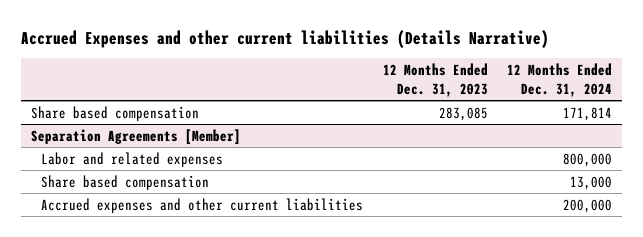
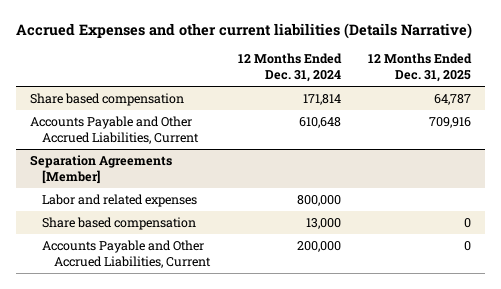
[382,62,488,97] 12 Months Ended Dec. 31, 2023 -> none
none -> [368,53,473,83] 12 Months Ended Dec. 31, 2025
none -> [29,115,199,144] Accounts Payable and Other Accrued Liabilities, Current
[41,197,364,213] Accrued expenses and other current liabilities -> [41,239,212,268] Accounts Payable and Other Accrued Liabilities, Current

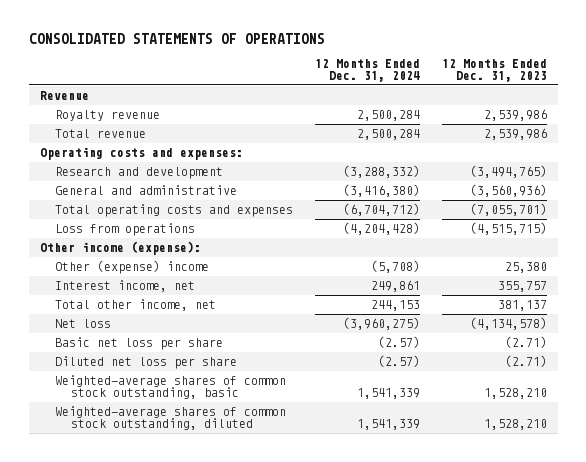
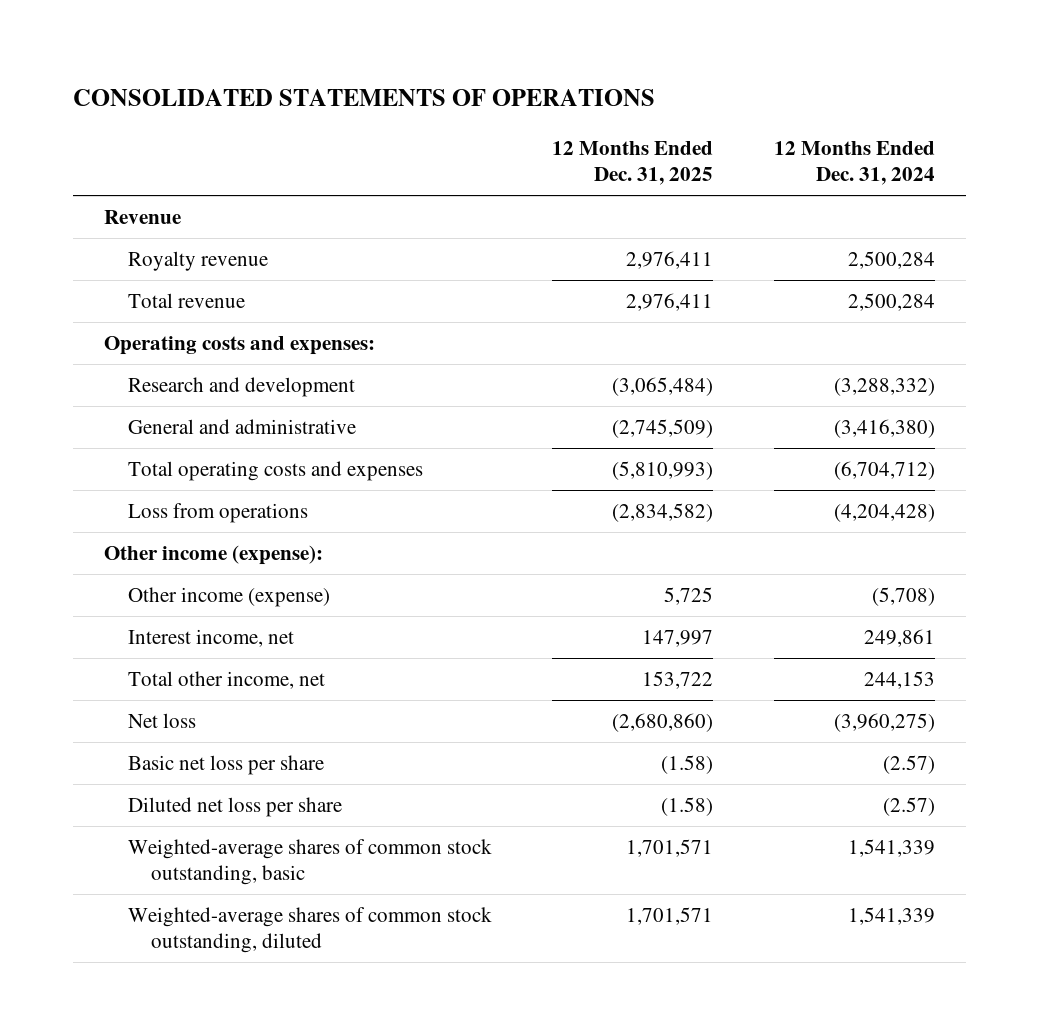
[441,58,547,83] 12 Months Ended Dec. 31, 2023 -> none
none -> [552,141,714,186] 12 Months Ended Dec. 31, 2025
[55,259,210,274] Other (expense) income -> [127,586,330,607] Other income (expense)

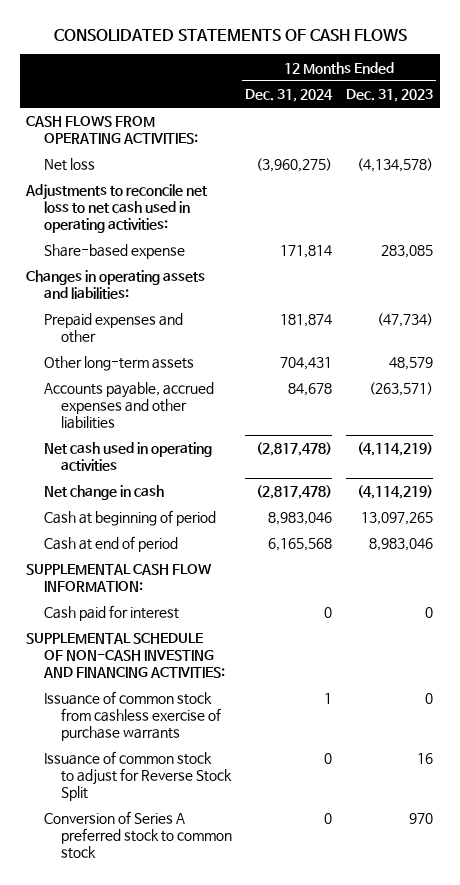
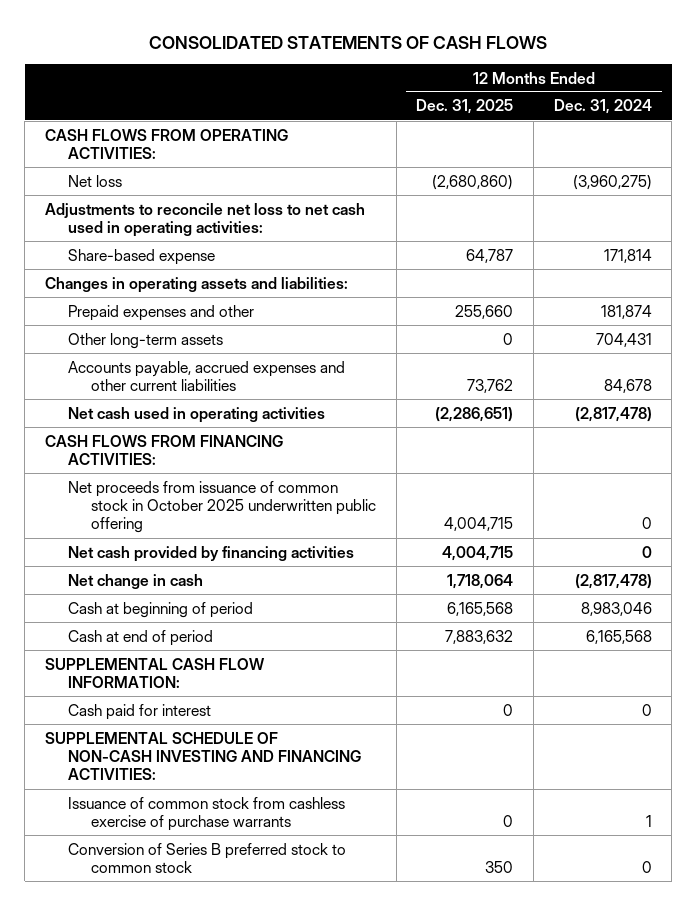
[346,88,434,102] Dec. 31, 2023 -> none
none -> [416,99,514,115] Dec. 31, 2025
[43,382,214,429] Accounts payable, accrued expenses and other liabilities -> [68,360,346,391] Accounts payable, accrued expenses and other current liabilities
none -> [45,434,284,465] CASH FLOWS FROM FINANCING ACTIVITIES:
none -> [68,480,377,534] Net proceeds from issuance of common stock in October 2025 underwritten public offering
none -> [68,545,355,562] Net cash provided by financing activities
[43,751,232,801] Issuance of common stock to adjust for Reverse Stock Split -> none
[43,811,232,859] Conversion of Series A preferred stock to common stock -> [68,842,347,873] Conversion of Series B preferred stock to common stock

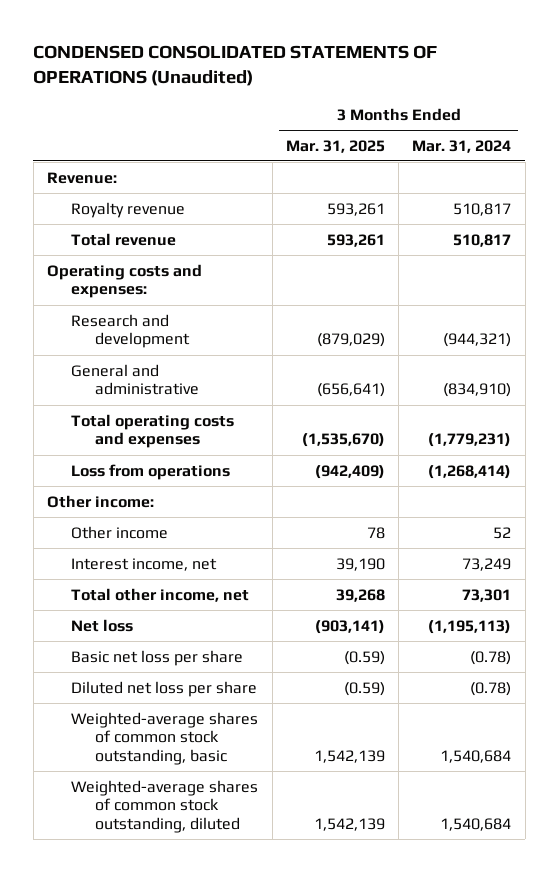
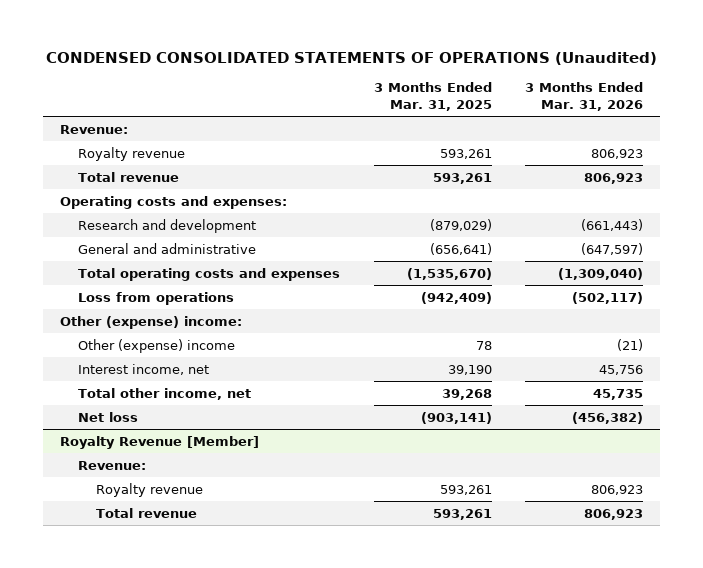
[412,139,512,153] Mar. 31, 2024 -> none
none -> [525,82,644,111] 3 Months Ended Mar. 31, 2026
[47,494,155,508] Other income: -> [59,315,242,329] Other (expense) income:
[71,525,169,539] Other income -> [77,338,235,353] Other (expense) income
[71,649,244,666] Basic net loss per share -> none
[71,680,258,697] Diluted net loss per share -> none
[71,711,259,766] Weighted-average shares of common stock outstanding, basic -> none
[71,779,259,834] Weighted-average shares of common stock outstanding, diluted -> none
none -> [59,435,259,449] Royalty Revenue [Member]
none -> [77,460,146,470] Revenue:
none -> [96,482,204,497] Royalty revenue
none -> [96,507,198,518] Total revenue

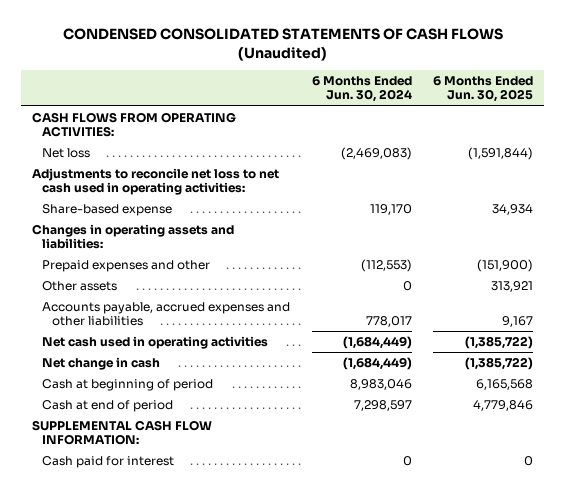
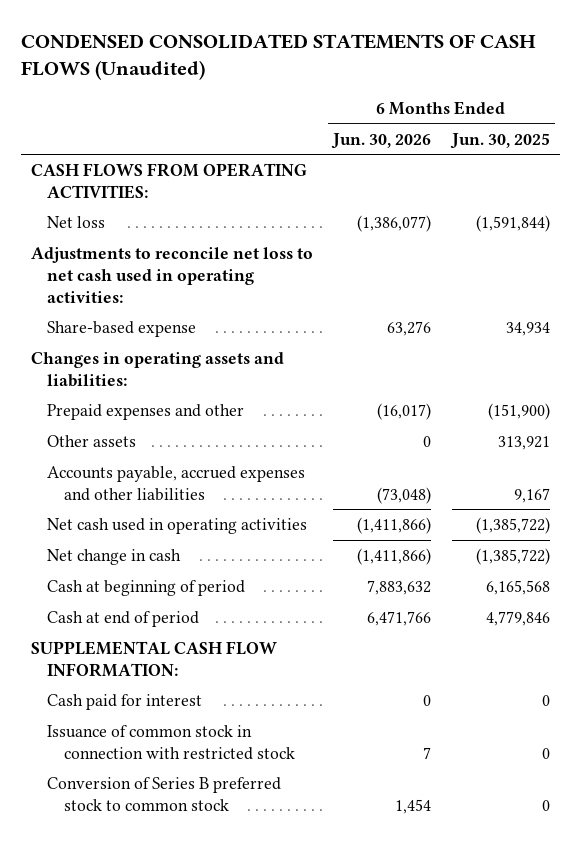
[311,76,412,103] 6 Months Ended Jun. 30, 2024 -> none
none -> [331,132,432,149] Jun. 30, 2026
none -> [47,725,295,760] Issuance of common stock in connection with restricted stock
none -> [47,777,282,811] Conversion of Series B preferred stock to common stock

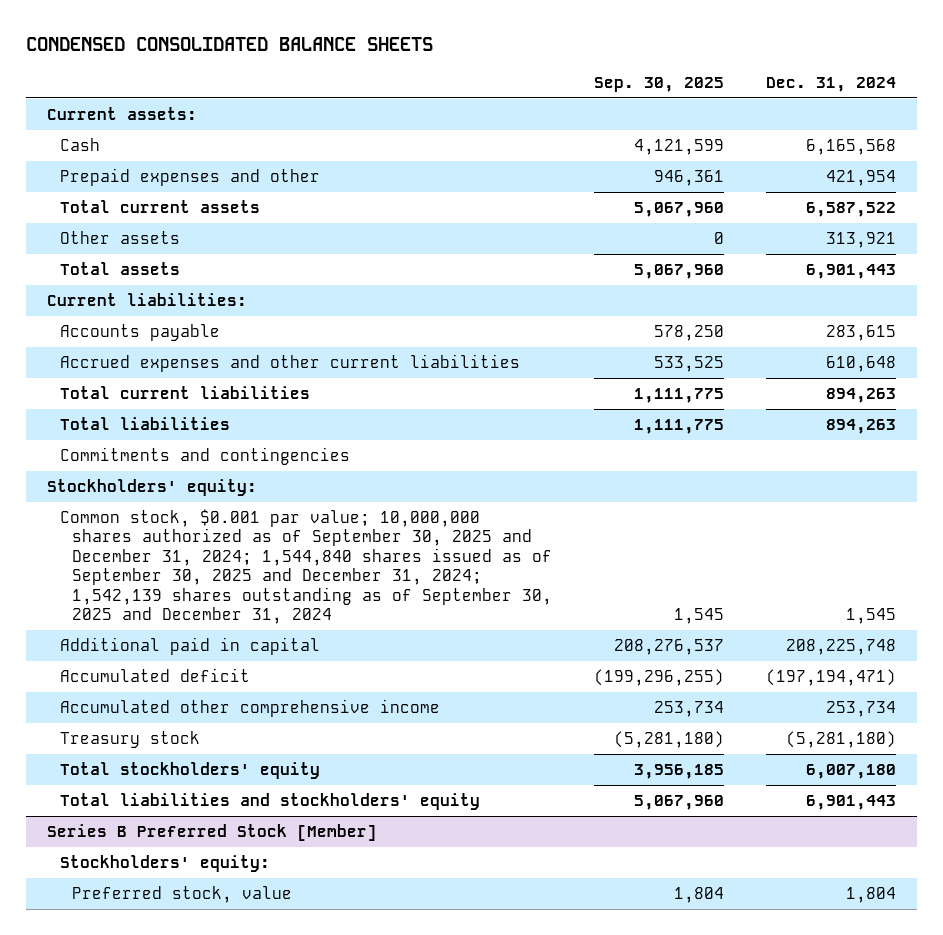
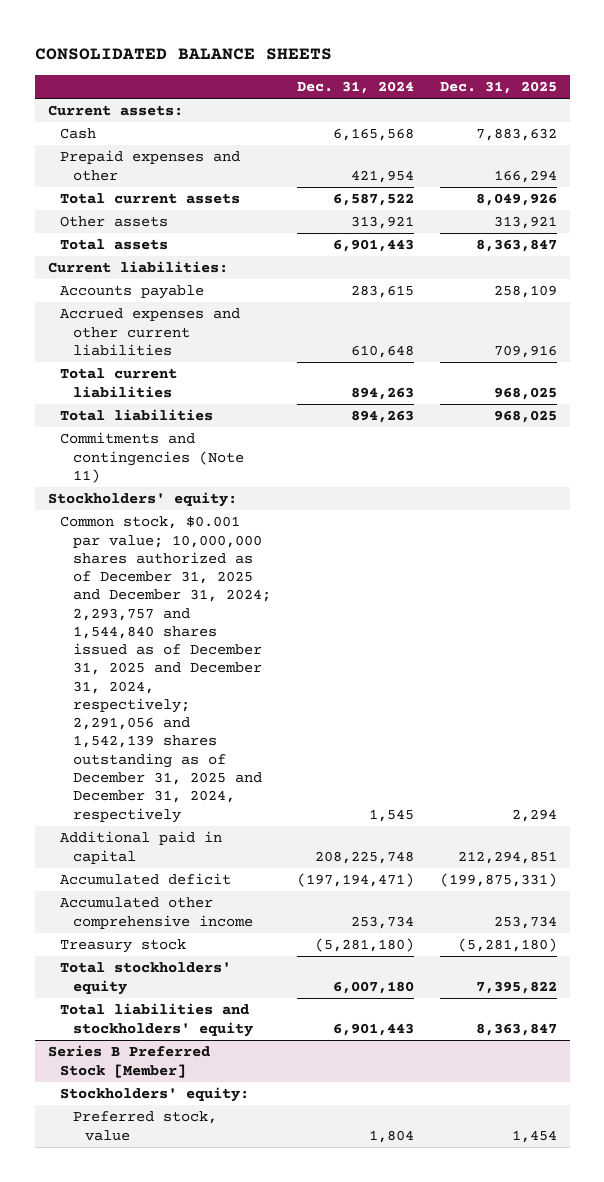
[25,36,433,51] CONDENSED CONSOLIDATED BALANCE SHEETS -> [34,48,332,61] CONSOLIDATED BALANCE SHEETS
[594,77,725,93] Sep. 30, 2025 -> none
none -> [439,81,557,95] Dec. 31, 2025
[59,447,350,466] Commitments and contingencies -> [60,432,244,483] Commitments and contingencies (Note 11)
[59,509,553,625] Common stock, $0.001 par value; 10,000,000 shares authorized as of September 30, 2025 and December 31, 2024; 1,544,840 shares issued as of September 30, 2025 and December 31, 2024; 1,542,139 shares outstanding as of September 30, 2025 and December 31, 2024 -> [60,516,271,823] Common stock, $0.001 par value; 10,000,000 shares authorized as of December 31, 2025 and December 31, 2024; 2,293,757 and 1,544,840 shares issued as of December 31, 2025 and December 31, 2024, respectively; 2,291,056 and 1,542,139 shares outstanding as of December 31, 2025 and December 31, 2024, respectively

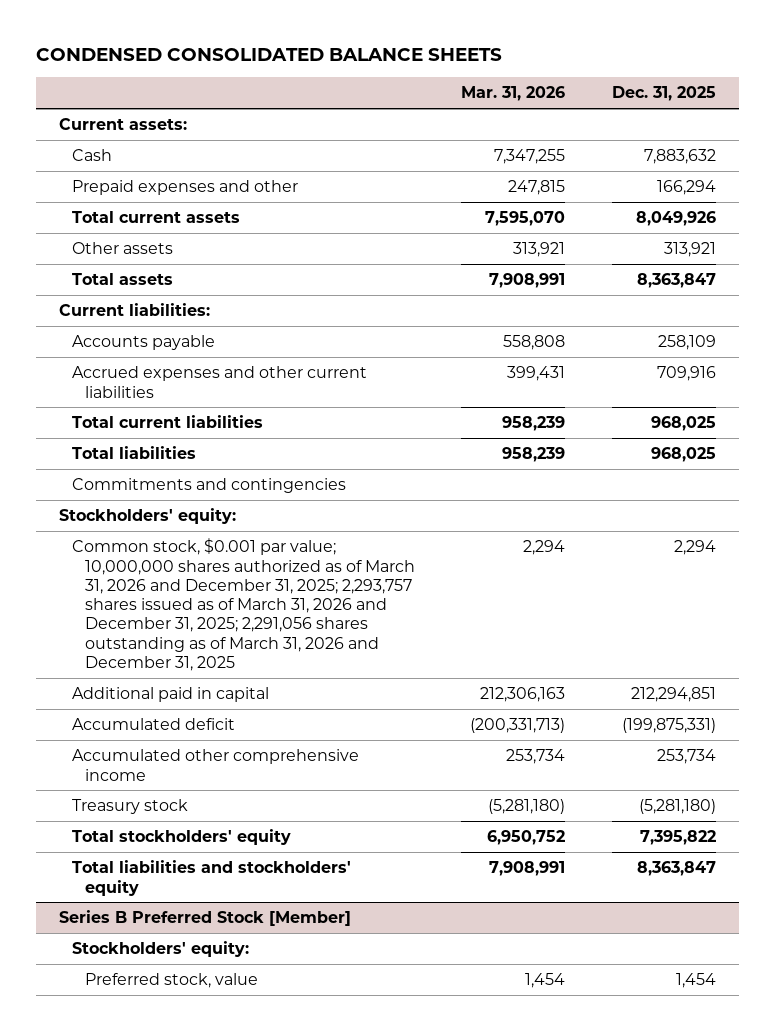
[34,48,332,61] CONSOLIDATED BALANCE SHEETS -> [35,47,502,61] CONDENSED CONSOLIDATED BALANCE SHEETS
[296,81,414,95] Dec. 31, 2024 -> none
none -> [461,86,566,102] Mar. 31, 2026
[60,432,244,483] Commitments and contingencies (Note 11) -> [71,478,346,494] Commitments and contingencies
[60,516,271,823] Common stock, $0.001 par value; 10,000,000 shares authorized as of December 31, 2025 and December 31, 2024; 2,293,757 and 1,544,840 shares issued as of December 31, 2025 and December 31, 2024, respectively; 2,291,056 and 1,542,139 shares outstanding as of December 31, 2025 and December 31, 2024, respectively -> [71,538,415,671] Common stock, $0.001 par value; 10,000,000 shares authorized as of March 31, 2026 and December 31, 2025; 2,293,757 shares issued as of March 31, 2026 and December 31, 2025; 2,291,056 shares outstanding as of March 31, 2026 and December 31, 2025

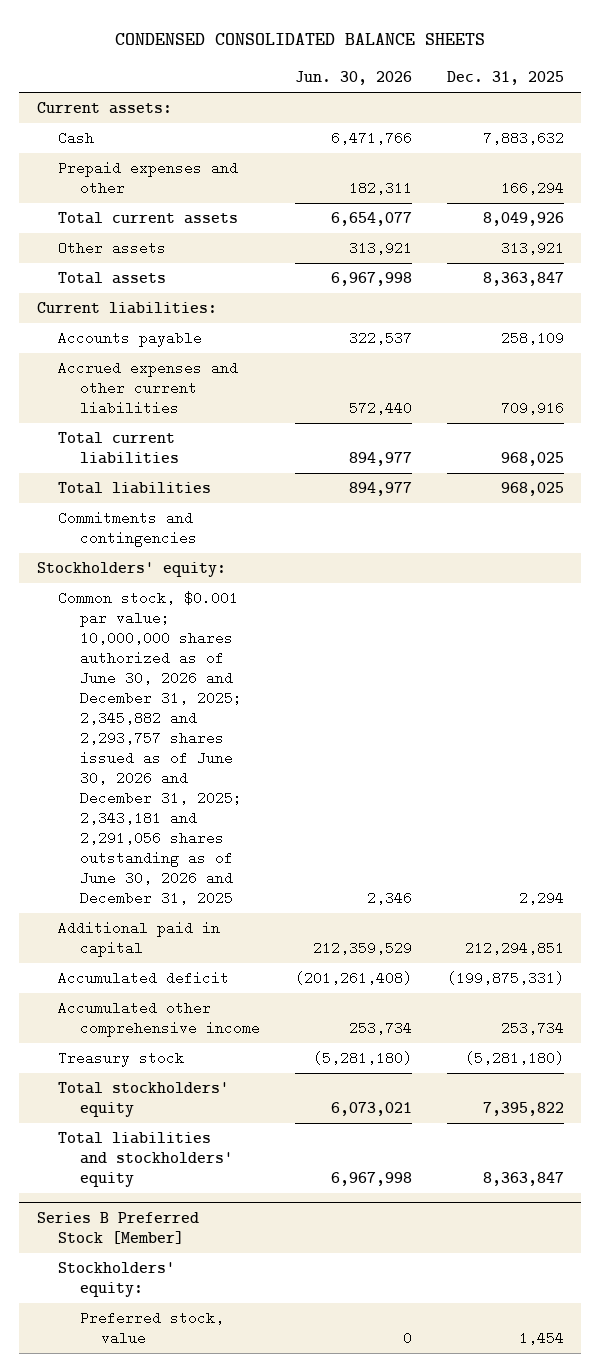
[461,86,566,102] Mar. 31, 2026 -> none
none -> [294,71,412,86] Jun. 30, 2026
[71,538,415,671] Common stock, $0.001 par value; 10,000,000 shares authorized as of March 31, 2026 and December 31, 2025; 2,293,757 shares issued as of March 31, 2026 and December 31, 2025; 2,291,056 shares outstanding as of March 31, 2026 and December 31, 2025 -> [58,591,242,905] Common stock, $0.001 par value; 10,000,000 shares authorized as of June 30, 2026 and December 31, 2025; 2,345,882 and 2,293,757 shares issued as of June 30, 2026 and December 31, 2025; 2,343,181 and 2,291,056 shares outstanding as of June 30, 2026 and December 31, 2025

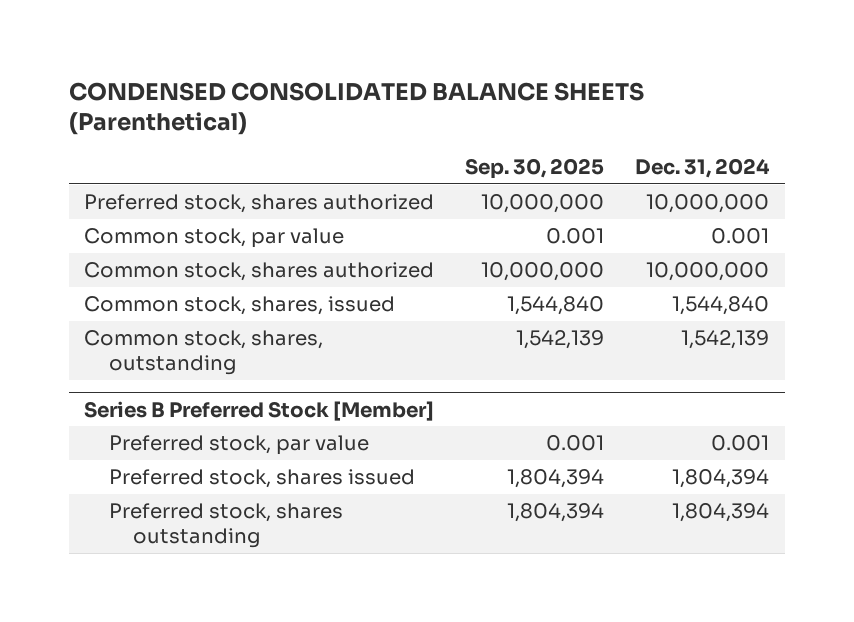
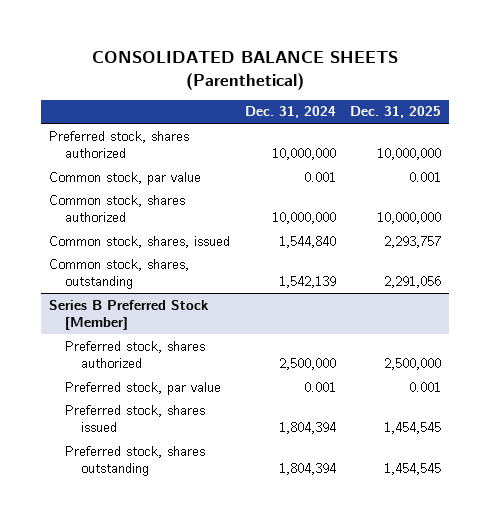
[68,81,644,136] CONDENSED CONSOLIDATED BALANCE SHEETS (Parenthetical) -> [92,51,399,90] CONSOLIDATED BALANCE SHEETS (Parenthetical)
[465,158,605,180] Sep. 30, 2025 -> none
none -> [350,106,442,119] Dec. 31, 2025
none -> [64,340,205,369] Preferred stock, shares authorized

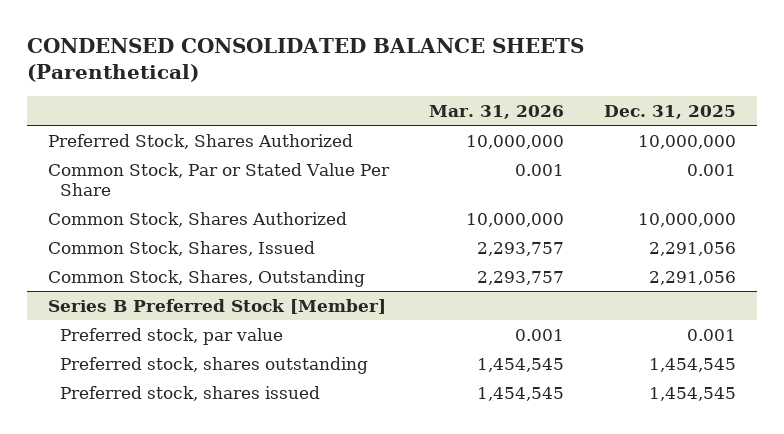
[92,51,399,90] CONSOLIDATED BALANCE SHEETS (Parenthetical) -> [27,38,585,83] CONDENSED CONSOLIDATED BALANCE SHEETS (Parenthetical)
[244,106,336,119] Dec. 31, 2024 -> none
none -> [428,104,564,119] Mar. 31, 2026
[48,130,189,159] Preferred stock, shares authorized -> [47,133,353,149] Preferred Stock, Shares Authorized
[48,171,201,185] Common stock, par value -> [47,162,390,196] Common Stock, Par or Stated Value Per Share
[48,194,185,223] Common stock, shares authorized -> [47,211,347,227] Common Stock, Shares Authorized
[48,235,230,248] Common stock, shares, issued -> [47,240,315,256] Common Stock, Shares, Issued
[384,235,442,248] 2,293,757 -> [649,241,737,256] 2,291,056
[48,258,189,290] Common stock, shares, outstanding -> [47,269,365,287] Common Stock, Shares, Outstanding
[64,340,205,369] Preferred stock, shares authorized -> none
[64,404,205,433] Preferred stock, shares issued -> [59,385,320,401] Preferred stock, shares issued

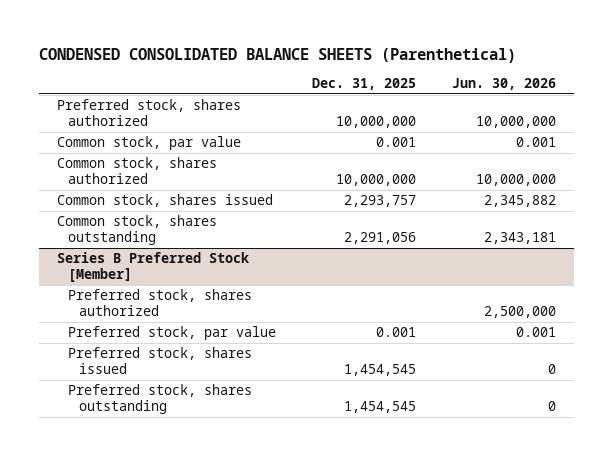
[428,104,564,119] Mar. 31, 2026 -> none
none -> [452,78,557,91] Jun. 30, 2026
[47,133,353,149] Preferred Stock, Shares Authorized -> [56,99,241,127] Preferred stock, shares authorized
[47,162,390,196] Common Stock, Par or Stated Value Per Share -> [56,136,241,151] Common stock, par value
[47,211,347,227] Common Stock, Shares Authorized -> [56,157,217,185] Common stock, shares authorized
[47,240,315,256] Common Stock, Shares, Issued -> [56,194,273,208] Common stock, shares issued
[649,241,737,256] 2,291,056 -> [344,195,417,208] 2,293,757
[47,269,365,287] Common Stock, Shares, Outstanding -> [56,215,217,246] Common stock, shares outstanding
none -> [67,289,252,317] Preferred stock, shares authorized
[59,356,368,374] Preferred stock, shares outstanding -> [67,384,252,415] Preferred stock, shares outstanding

